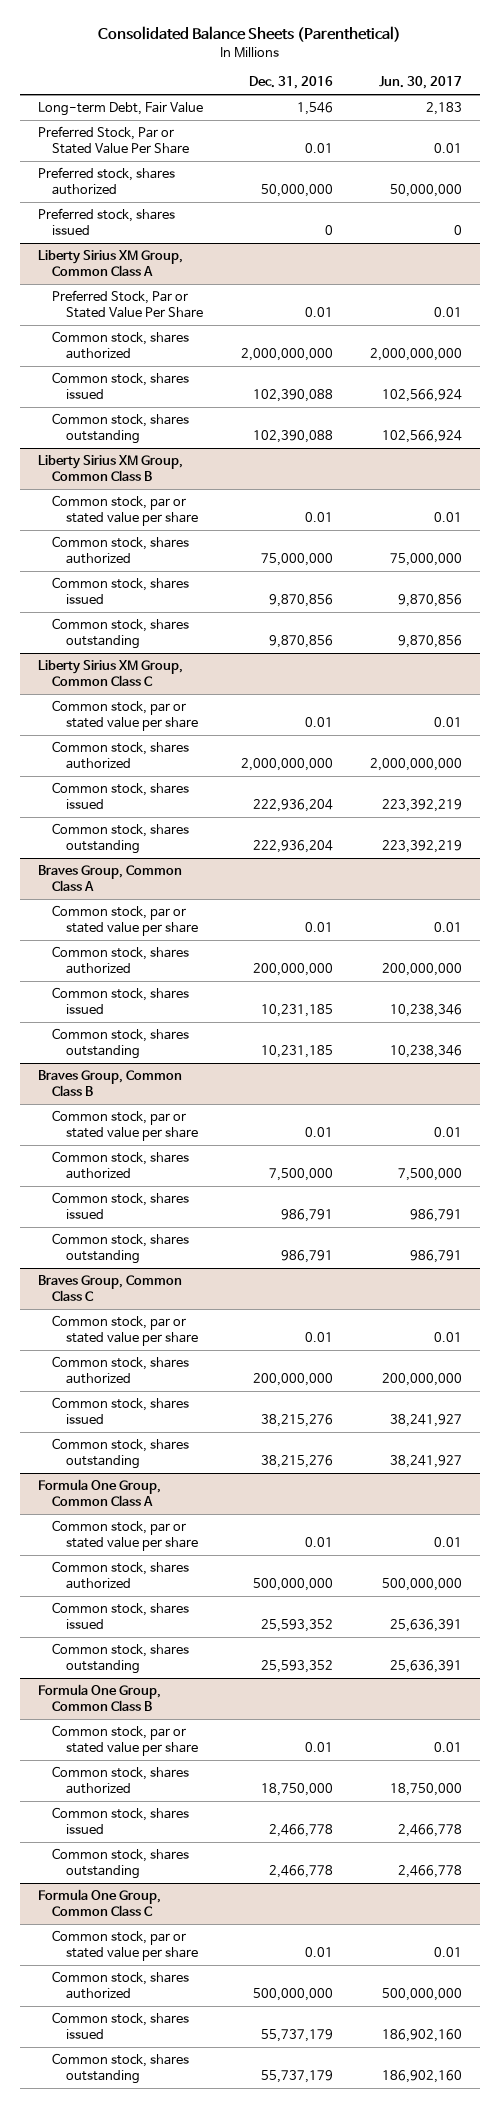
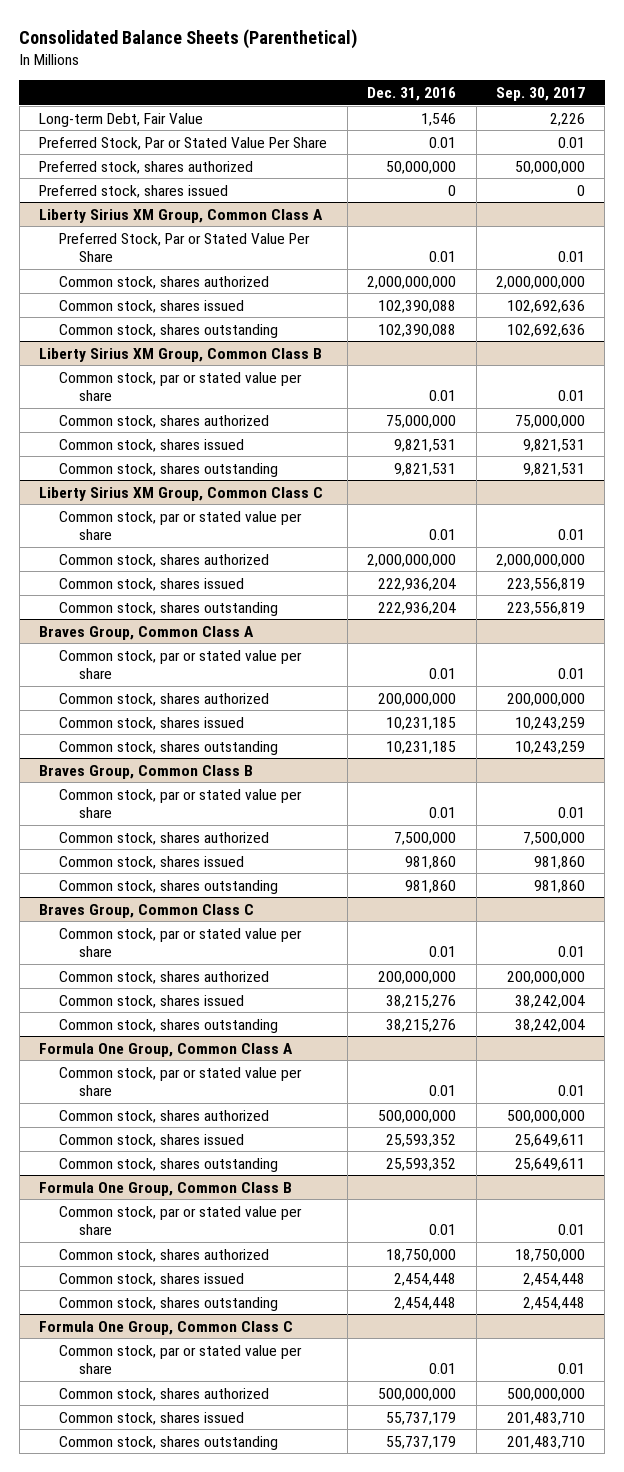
[378,76,462,90] Jun. 30, 2017 -> none
none -> [496,86,586,101] Sep. 30, 2017
[268,594,333,608] 9,870,856 -> [394,438,457,452] 9,821,531
[268,635,333,649] 9,870,856 -> [394,462,457,476] 9,821,531
[280,1209,333,1223] 986,791 -> [405,855,457,869] 981,860
[280,1250,333,1264] 986,791 -> [405,879,457,893] 981,860
[268,1824,333,1838] 2,466,778 -> [394,1272,457,1286] 2,454,448
[268,1865,333,1879] 2,466,778 -> [394,1296,457,1310] 2,454,448

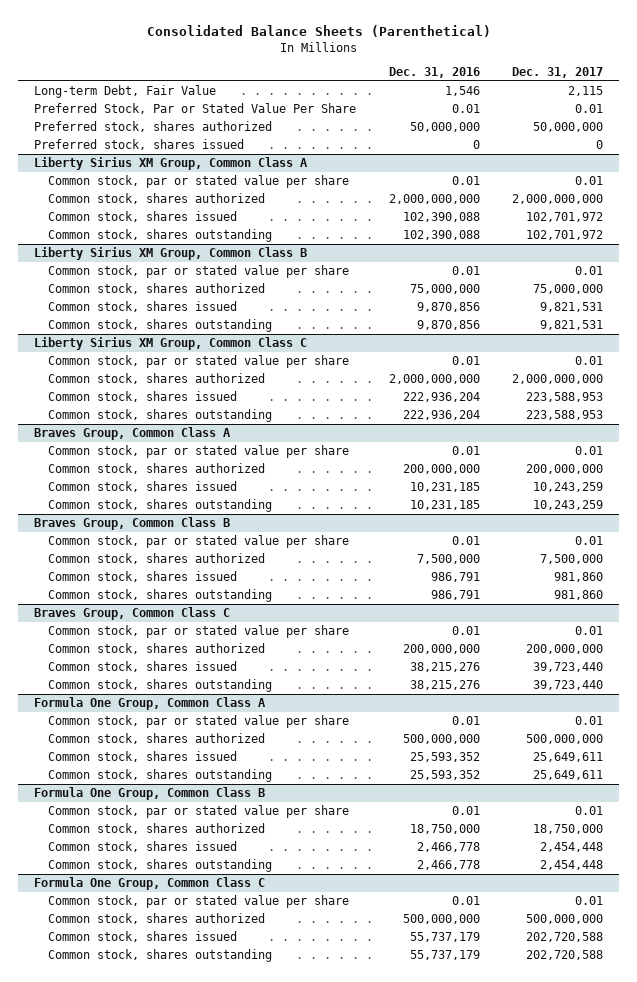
[496,86,586,101] Sep. 30, 2017 -> none
none -> [511,67,603,79] Dec. 31, 2017
[59,232,311,262] Preferred Stock, Par or Stated Value Per Share -> [47,175,349,189] Common stock, par or stated value per share
[394,438,457,452] 9,821,531 -> [416,302,480,313] 9,870,856
[394,462,457,476] 9,821,531 -> [416,320,480,331] 9,870,856
[405,855,457,869] 981,860 -> [430,572,480,583] 986,791
[405,879,457,893] 981,860 -> [430,590,480,601] 986,791
[394,1272,457,1286] 2,454,448 -> [416,842,480,853] 2,466,778
[394,1296,457,1310] 2,454,448 -> [416,860,480,871] 2,466,778

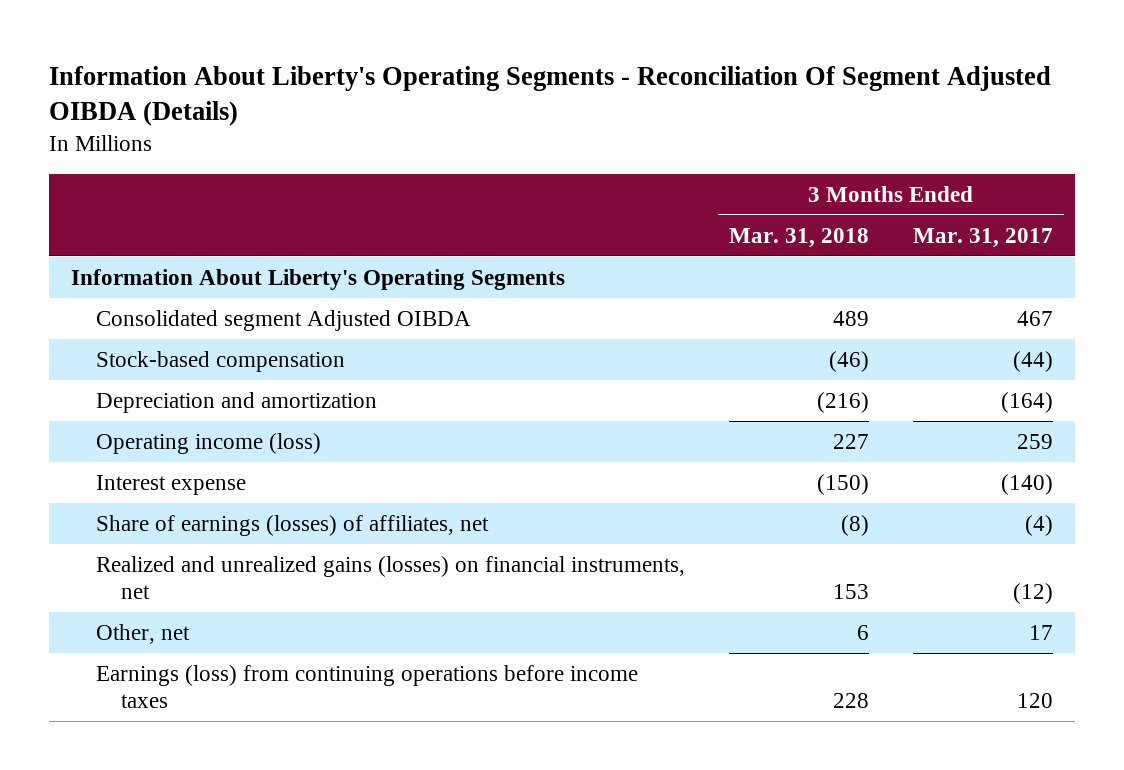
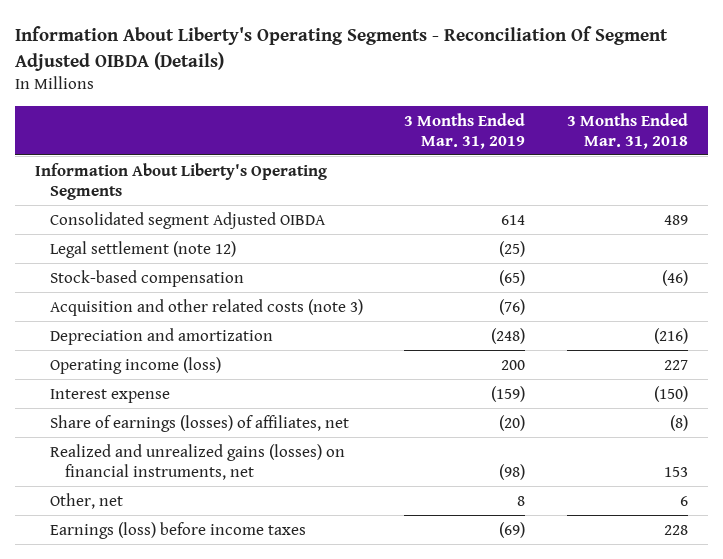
[912,227,1053,248] Mar. 31, 2017 -> none
none -> [404,112,526,149] 3 Months Ended Mar. 31, 2019
none -> [49,240,236,258] Legal settlement (note 12)
none -> [49,298,363,316] Acquisition and other related costs (note 3)
[95,664,638,708] Earnings (loss) from continuing operations before income taxes -> [49,521,306,539] Earnings (loss) before income taxes

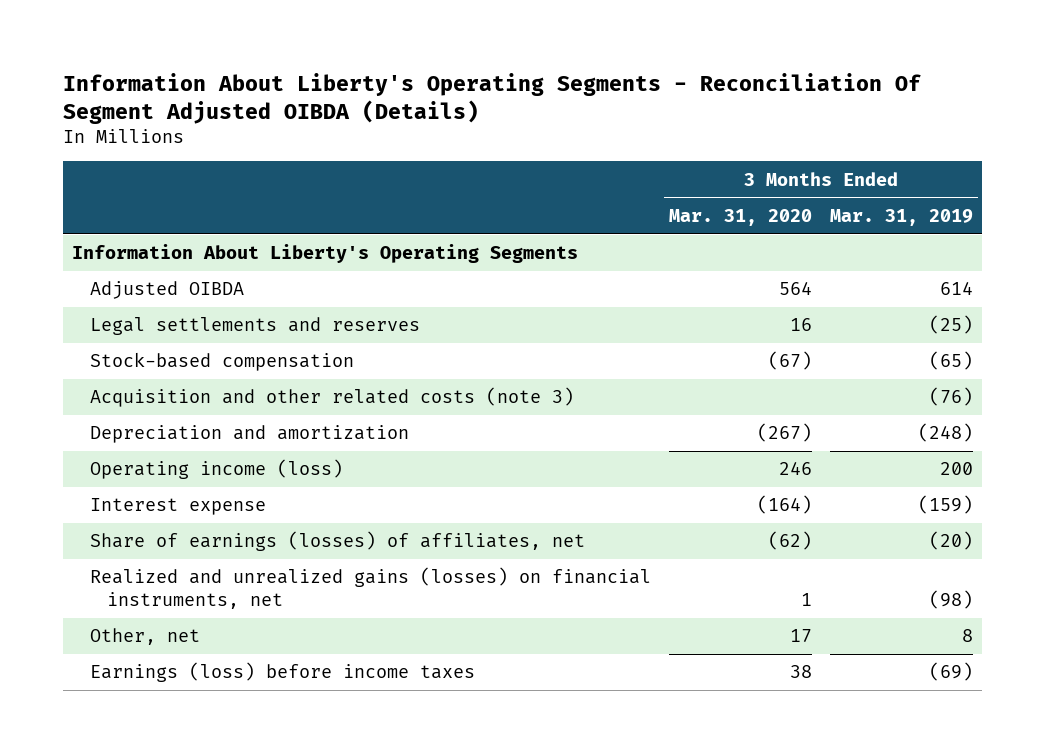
[566,112,688,149] 3 Months Ended Mar. 31, 2018 -> none
none -> [668,209,812,227] Mar. 31, 2020
[49,211,326,229] Consolidated segment Adjusted OIBDA -> [89,281,244,300] Adjusted OIBDA
[49,240,236,258] Legal settlement (note 12) -> [89,317,420,336] Legal settlements and reserves

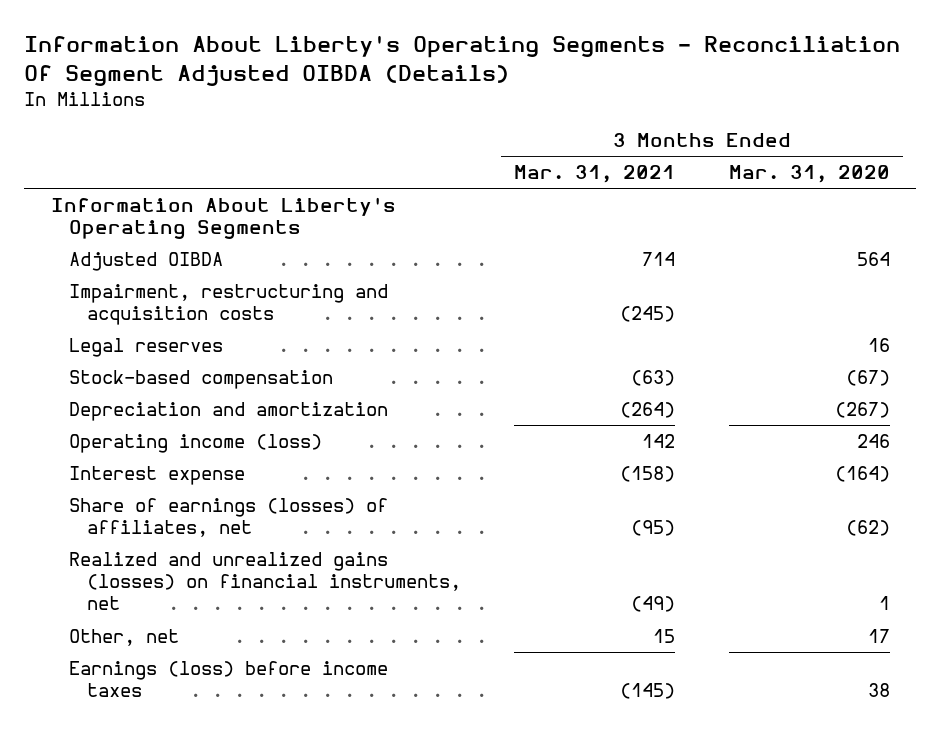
[830,209,974,227] Mar. 31, 2019 -> none
none -> [514,165,676,184] Mar. 31, 2021
none -> [68,284,388,326] Impairment, restructuring and acquisition costs
[89,317,420,336] Legal settlements and reserves -> [68,338,223,358] Legal reserves
[89,387,574,408] Acquisition and other related costs (note 3) -> none

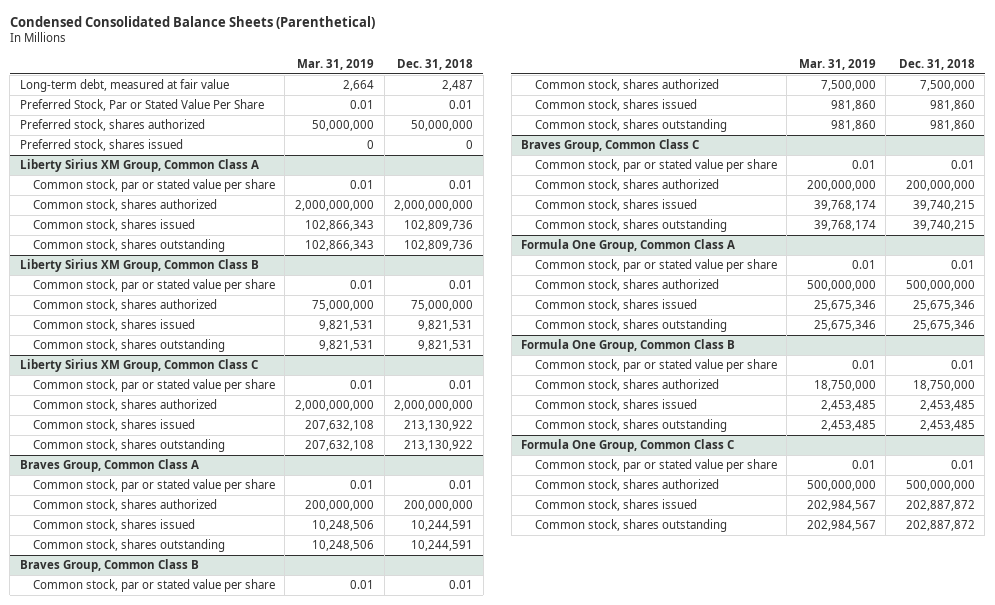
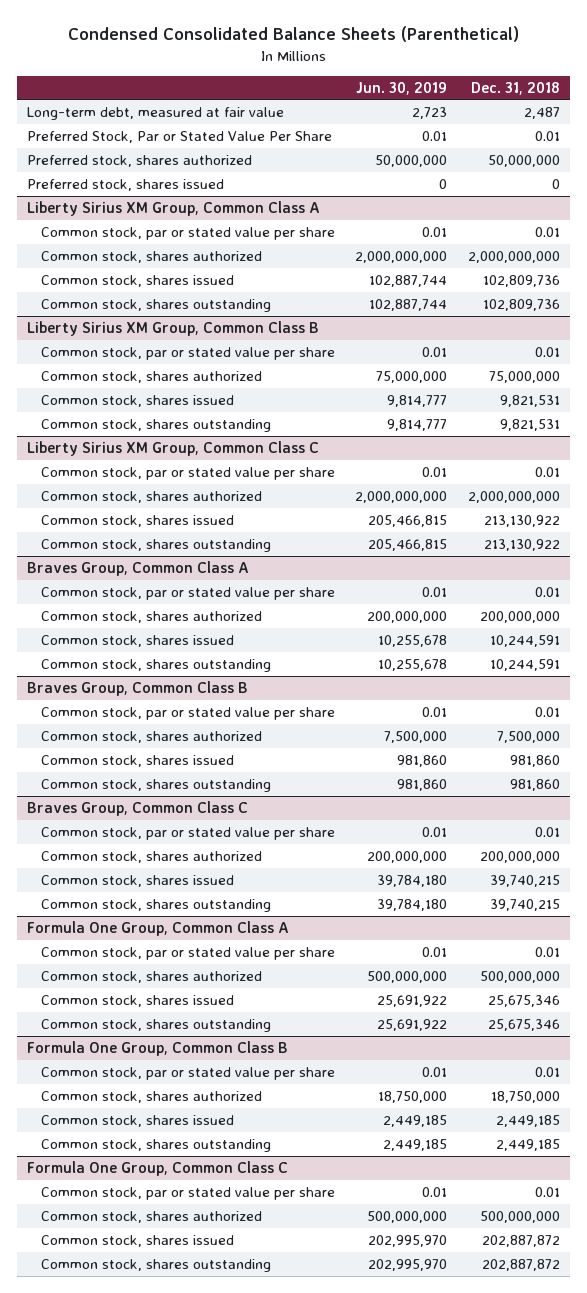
[296,58,374,70] Mar. 31, 2019 -> none
none -> [356,81,448,95] Jun. 30, 2019
[919,400,975,412] 2,453,485 -> [495,1114,560,1127] 2,449,185
[919,420,975,432] 2,453,485 -> [495,1138,560,1151] 2,449,185

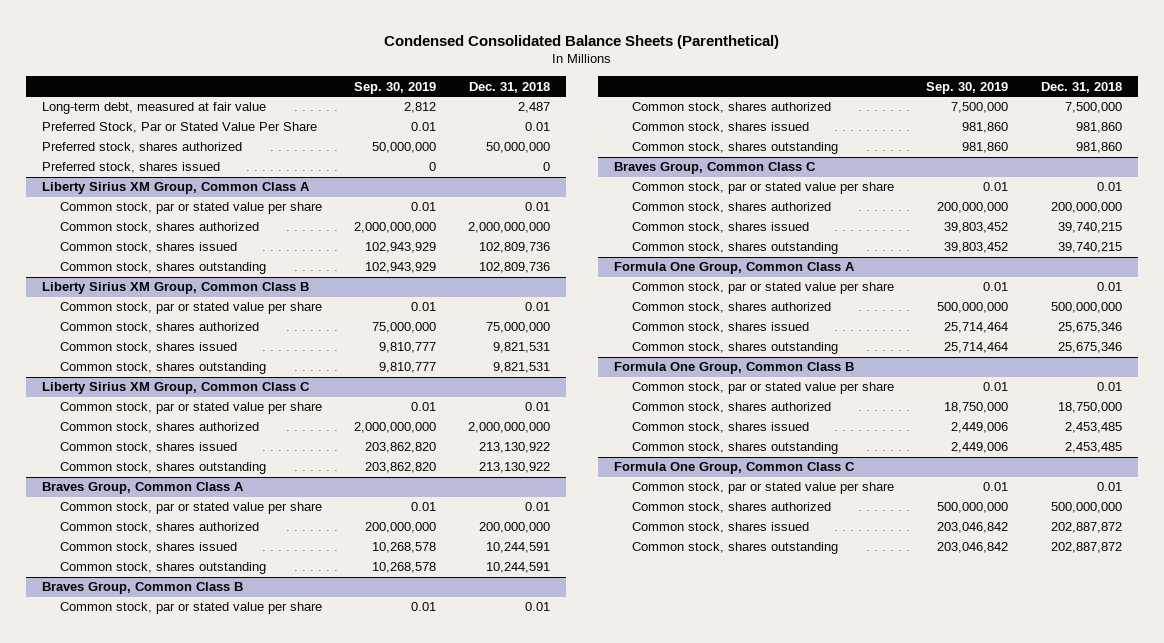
[356,81,448,95] Jun. 30, 2019 -> none
none -> [353,81,436,94] Sep. 30, 2019
[495,1114,560,1127] 2,449,185 -> [1064,422,1122,434] 2,453,485
[495,1138,560,1151] 2,449,185 -> [1064,442,1122,454] 2,453,485

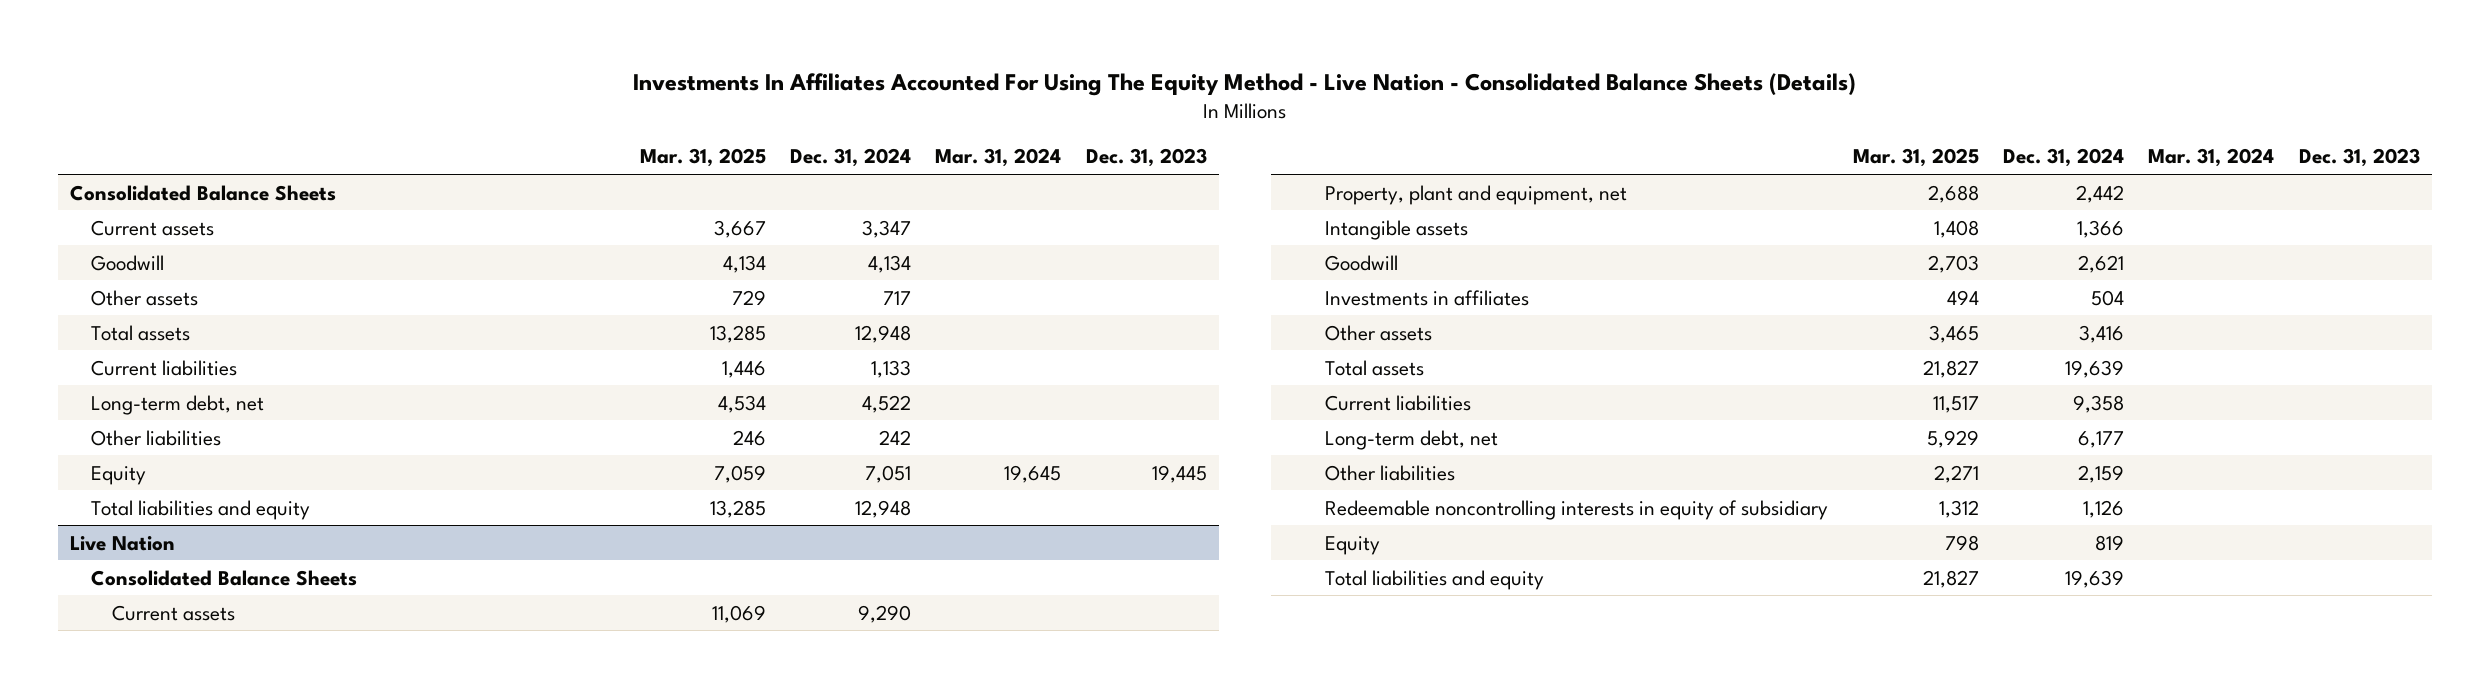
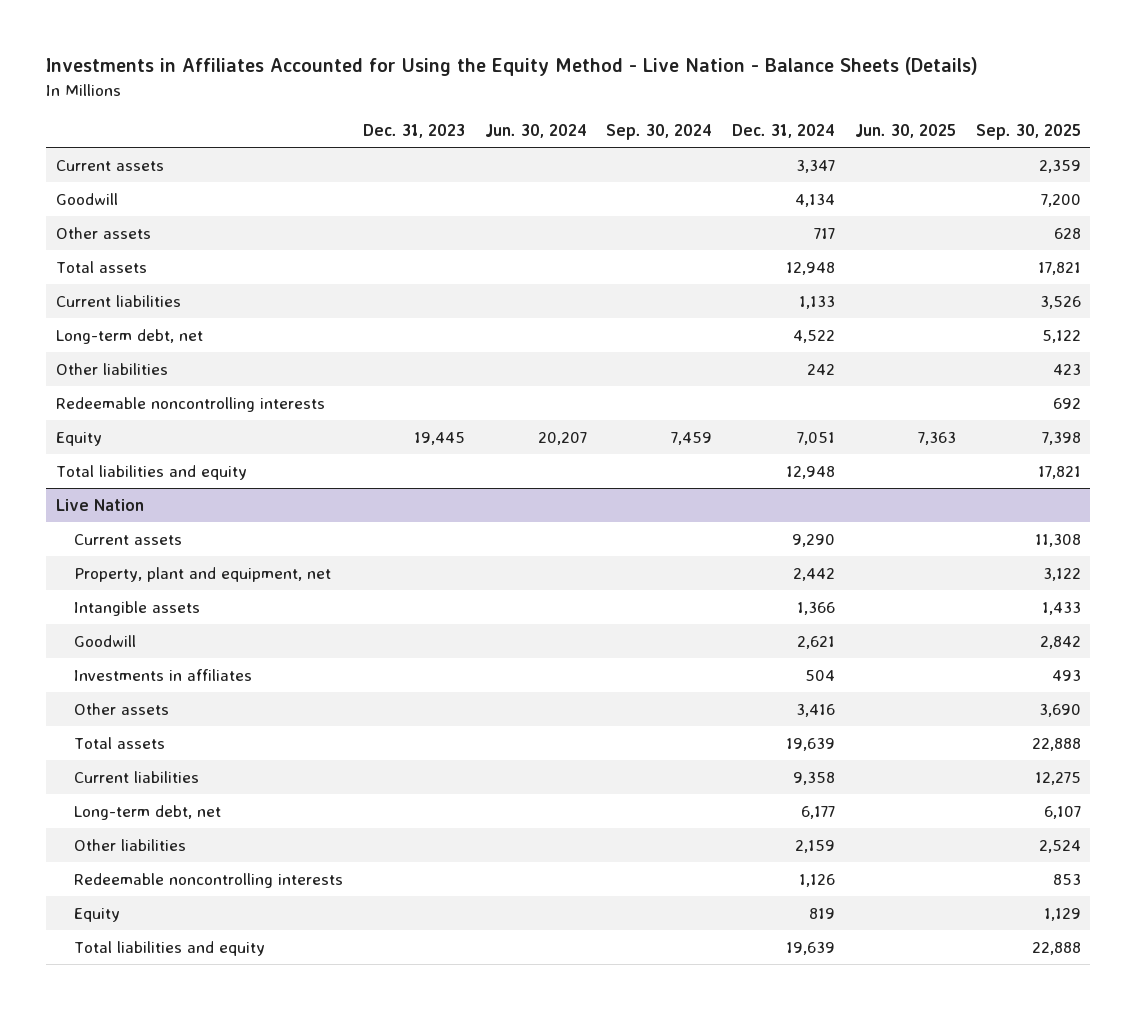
[632,72,1856,96] Investments In Affiliates Accounted For Using The Equity Method - Live Nation - Consolidated Balance Sheets (Details) -> [45,57,978,77] Investments in Affiliates Accounted for Using the Equity Method - Live Nation - Balance Sheets (Details)
[639,148,766,168] Mar. 31, 2025 -> none
[935,148,1062,168] Mar. 31, 2024 -> none
none -> [484,123,587,138] Jun. 30, 2024
none -> [606,123,713,140] Sep. 30, 2024
none -> [854,123,956,138] Jun. 30, 2025
none -> [975,123,1081,140] Sep. 30, 2025
[69,184,336,201] Consolidated Balance Sheets -> none
none -> [55,396,325,412] Redeemable noncontrolling interests
[90,569,357,586] Consolidated Balance Sheets -> none
[1325,499,1829,520] Redeemable noncontrolling interests in equity of subsidiary -> [74,872,344,888] Redeemable noncontrolling interests

